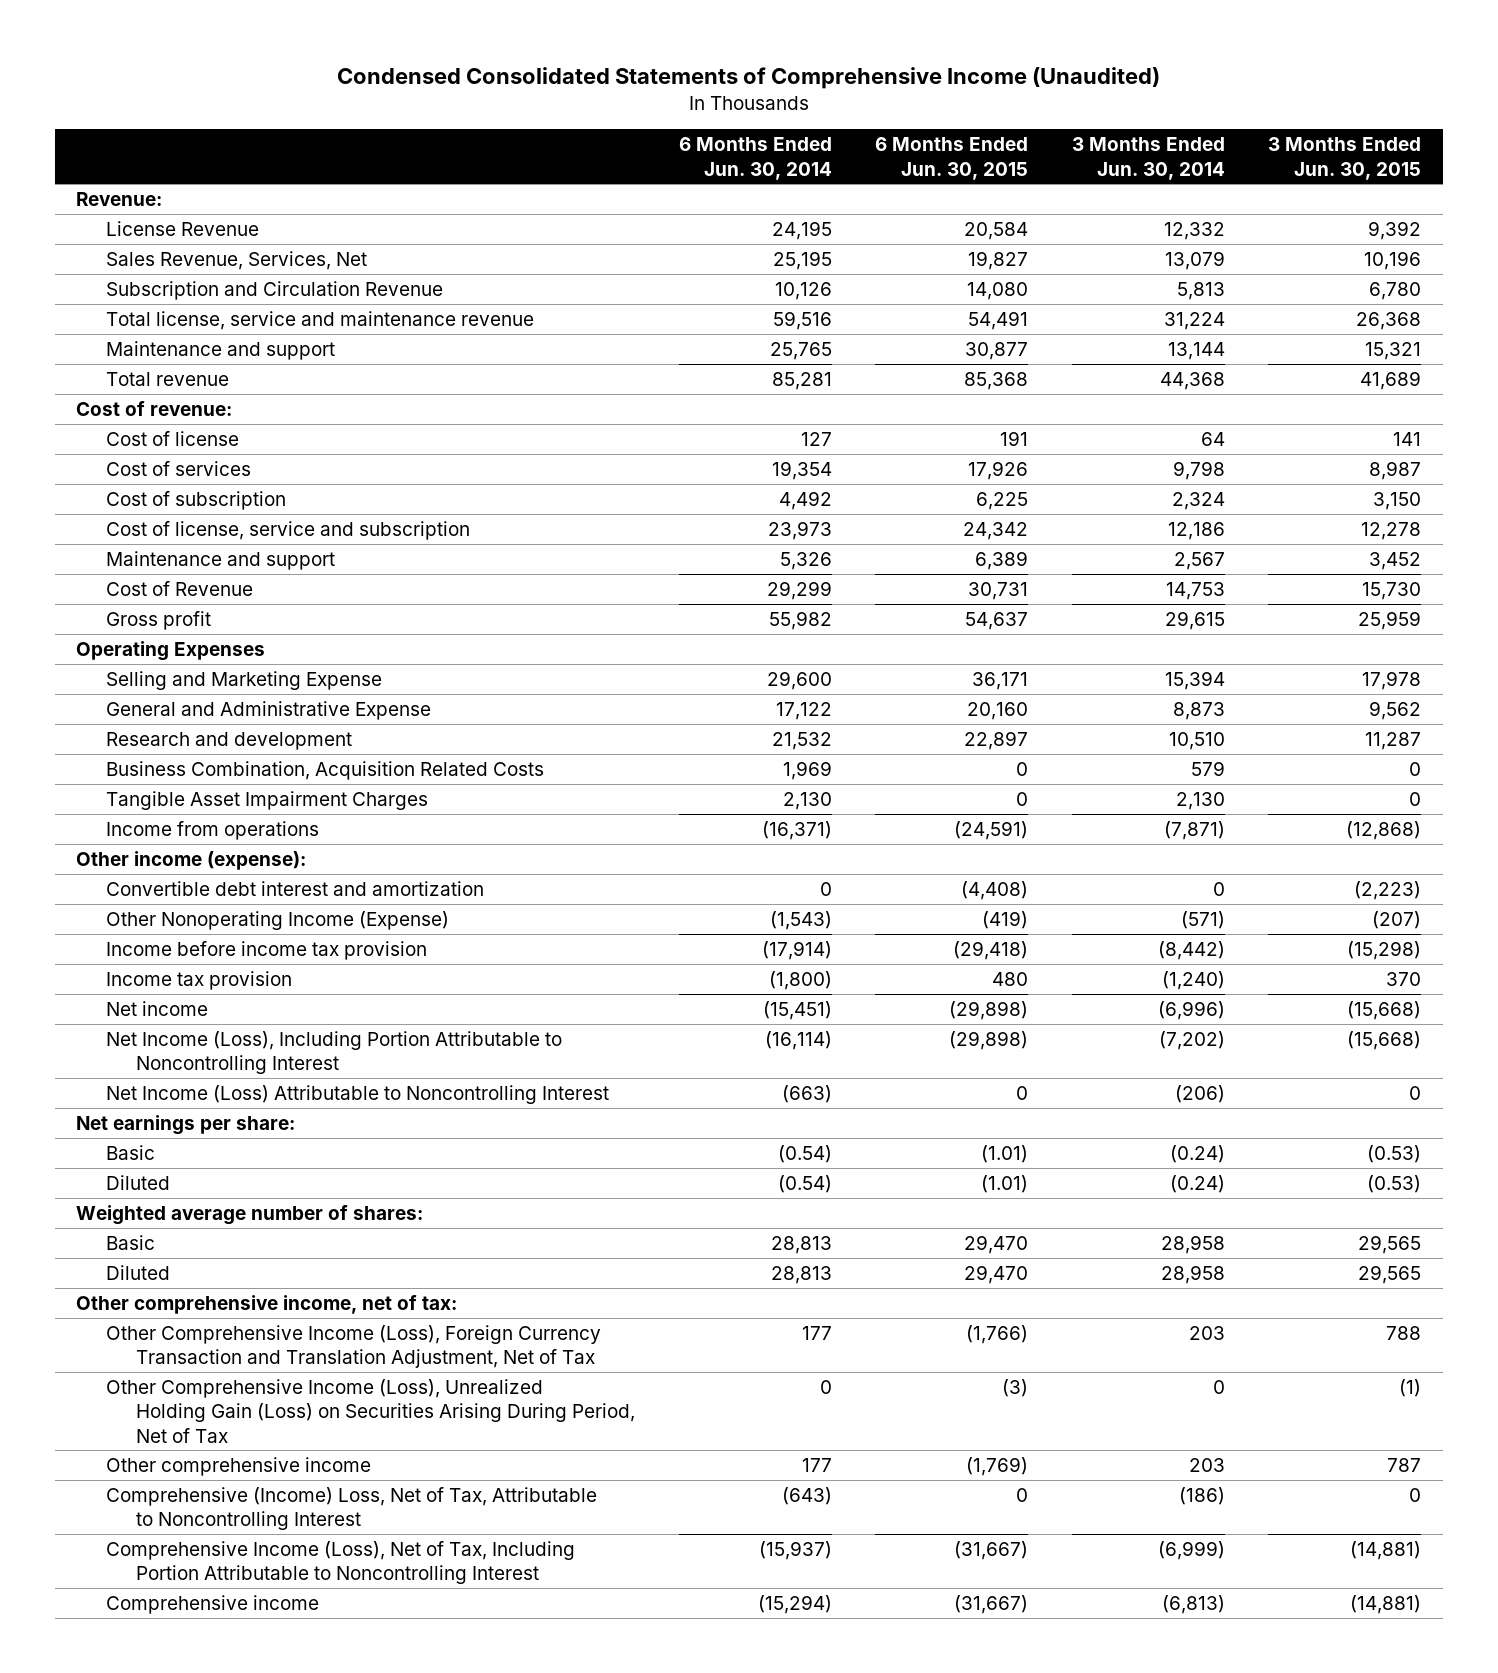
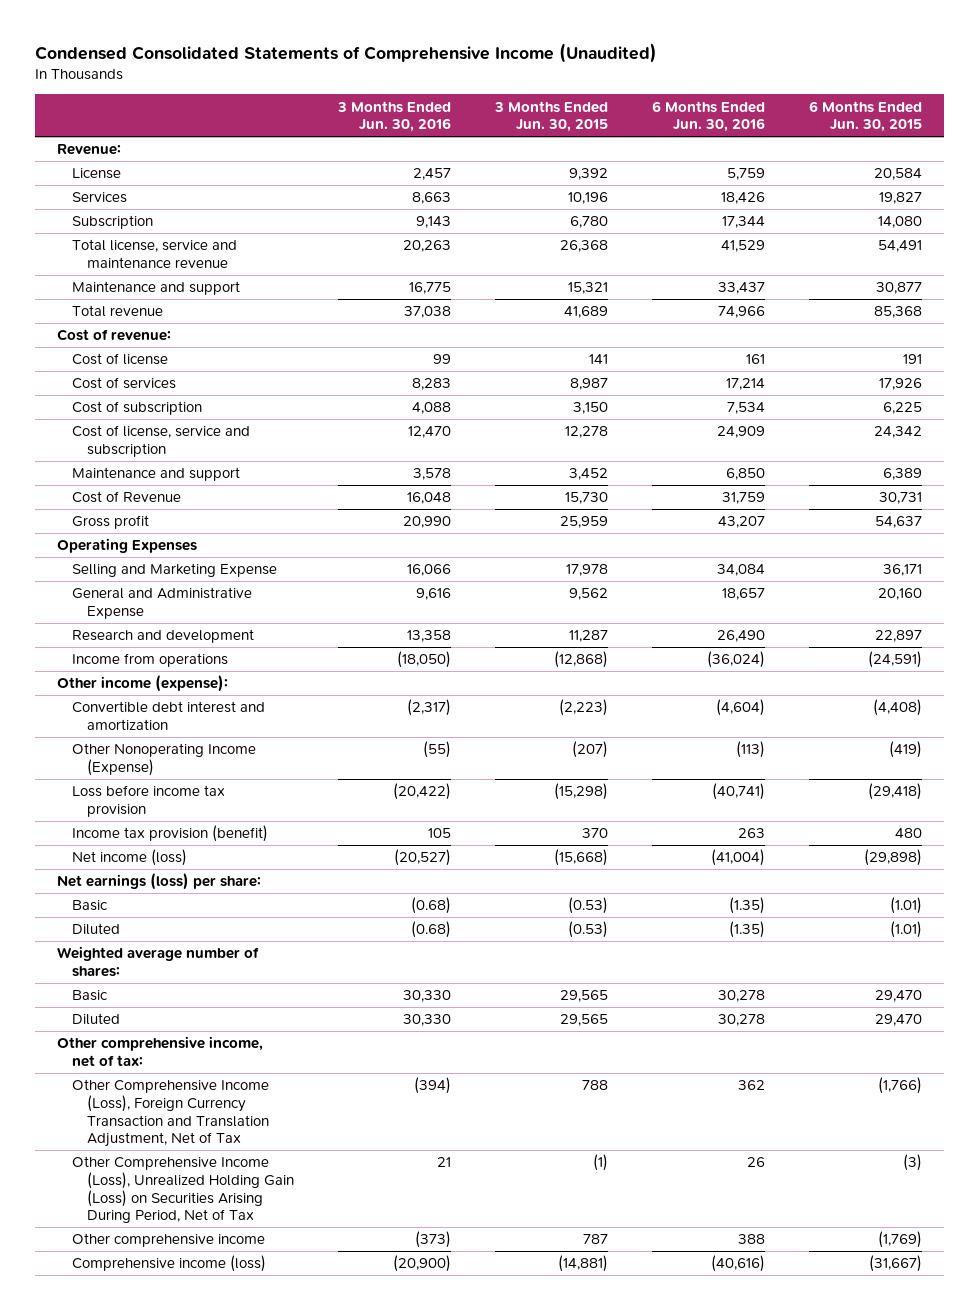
[678,137,832,180] 6 Months Ended Jun. 30, 2014 -> none
[1071,137,1225,180] 3 Months Ended Jun. 30, 2014 -> none
none -> [337,100,452,133] 3 Months Ended Jun. 30, 2016
none -> [652,100,766,133] 6 Months Ended Jun. 30, 2016
[106,220,260,236] License Revenue -> [72,168,122,180] License
[106,250,368,270] Sales Revenue, Services, Net -> [72,192,128,204] Services
[106,280,444,300] Subscription and Circulation Revenue -> [72,215,154,230] Subscription
[106,760,545,780] Business Combination, Acquisition Related Costs -> none
[106,790,429,810] Tangible Asset Impairment Charges -> none
[106,1030,563,1075] Net Income (Loss), Including Portion Attributable to Noncontrolling Interest -> none
[106,1084,610,1104] Net Income (Loss) Attributable to Noncontrolling Interest -> none
[106,940,428,960] Income before income tax provision -> [72,785,226,817] Loss before income tax provision
[106,970,293,990] Income tax provision -> [72,825,269,843] Income tax provision (benefit)
[106,1000,209,1016] Net income -> [72,849,188,867] Net income (loss)
[76,1114,296,1135] Net earnings per share: -> [57,873,262,891] Net earnings (loss) per share:
[106,1486,598,1531] Comprehensive (Income) Loss, Net of Tax, Attributable to Noncontrolling Interest -> none
[106,1540,576,1585] Comprehensive Income (Loss), Net of Tax, Including Portion Attributable to Noncontrolling Interest -> none
[106,1594,320,1614] Comprehensive income -> [72,1255,267,1273] Comprehensive income (loss)

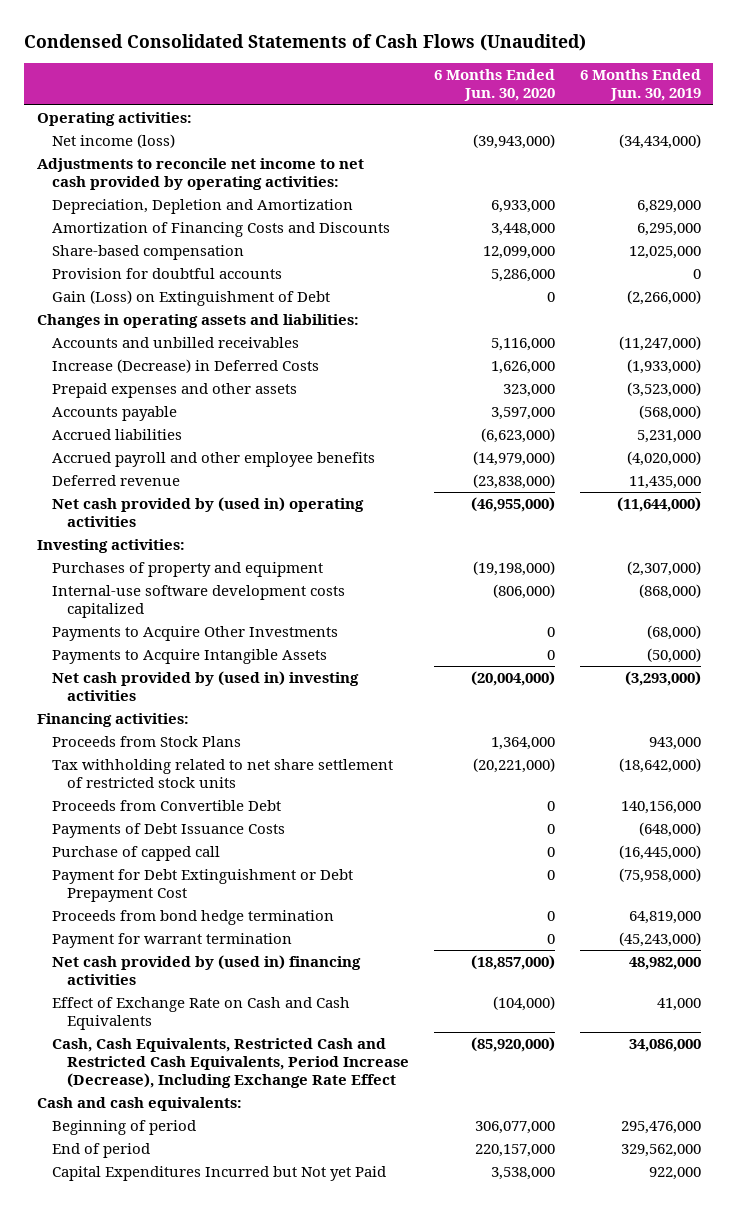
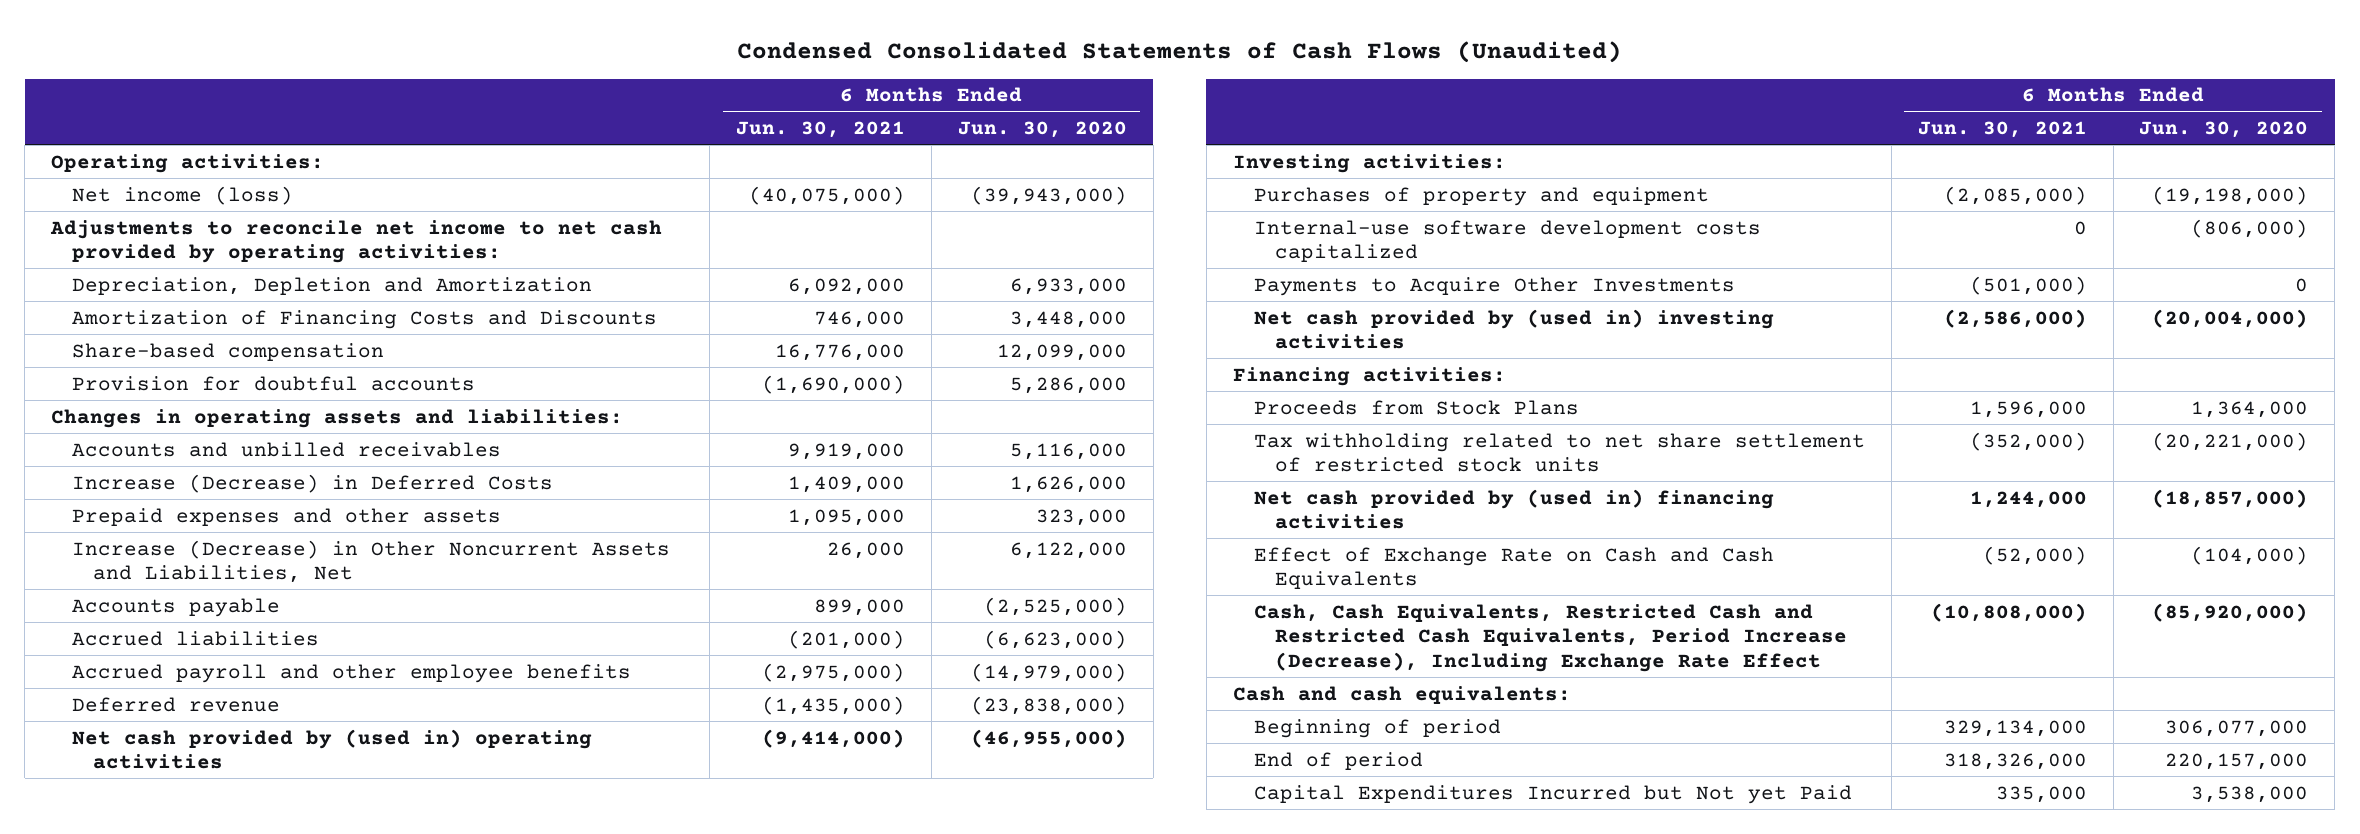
[579,69,701,102] 6 Months Ended Jun. 30, 2019 -> none
none -> [736,121,906,139] Jun. 30, 2021
[51,290,330,307] Gain (Loss) on Extinguishment of Debt -> none
none -> [72,539,671,584] Increase (Decrease) in Other Noncurrent Assets and Liabilities, Net
[490,407,555,421] 3,597,000 -> [983,596,1127,616] (2,525,000)
[51,649,327,665] Payments to Acquire Intangible Assets -> none
[51,800,281,812] Proceeds from Convertible Debt -> none
[51,823,285,839] Payments of Debt Issuance Costs -> none
[51,846,220,862] Purchase of capped call -> none
[51,869,353,903] Payment for Debt Extinguishment or Debt Prepayment Cost -> none
[51,910,334,926] Proceeds from bond hedge termination -> none
[51,933,292,949] Payment for warrant termination -> none

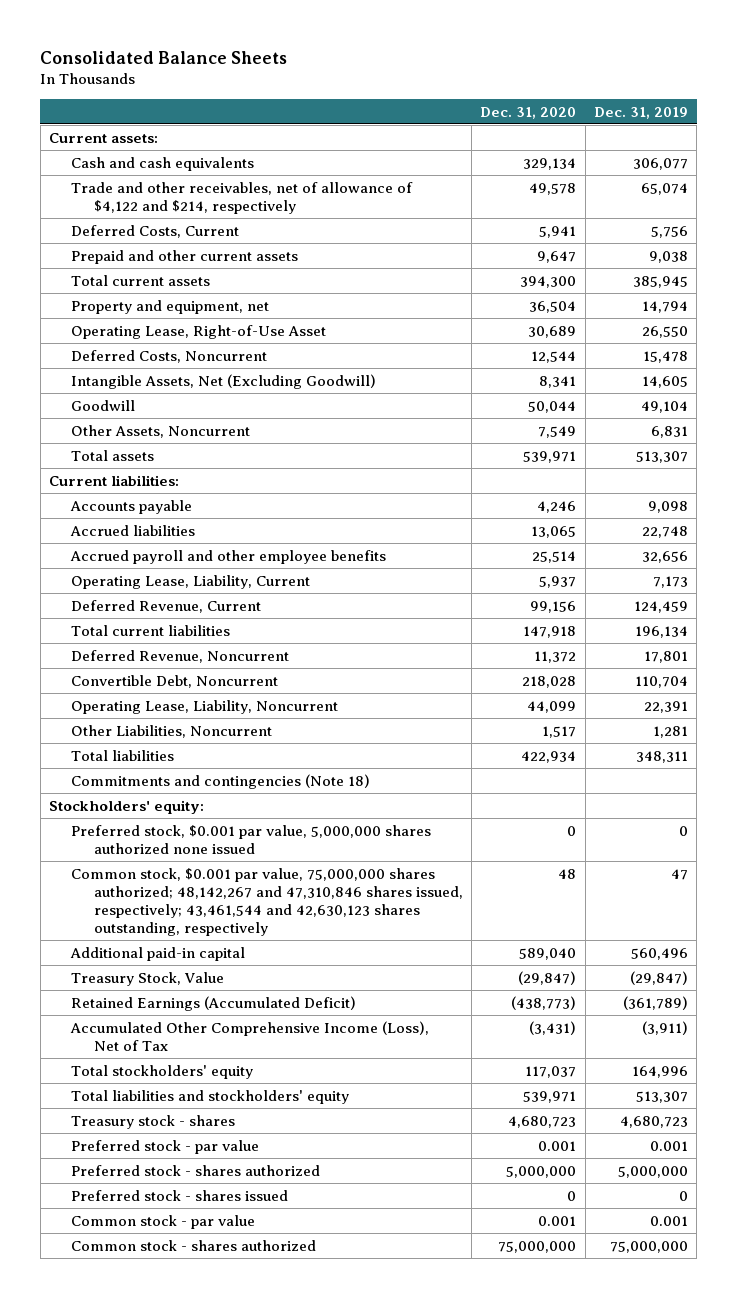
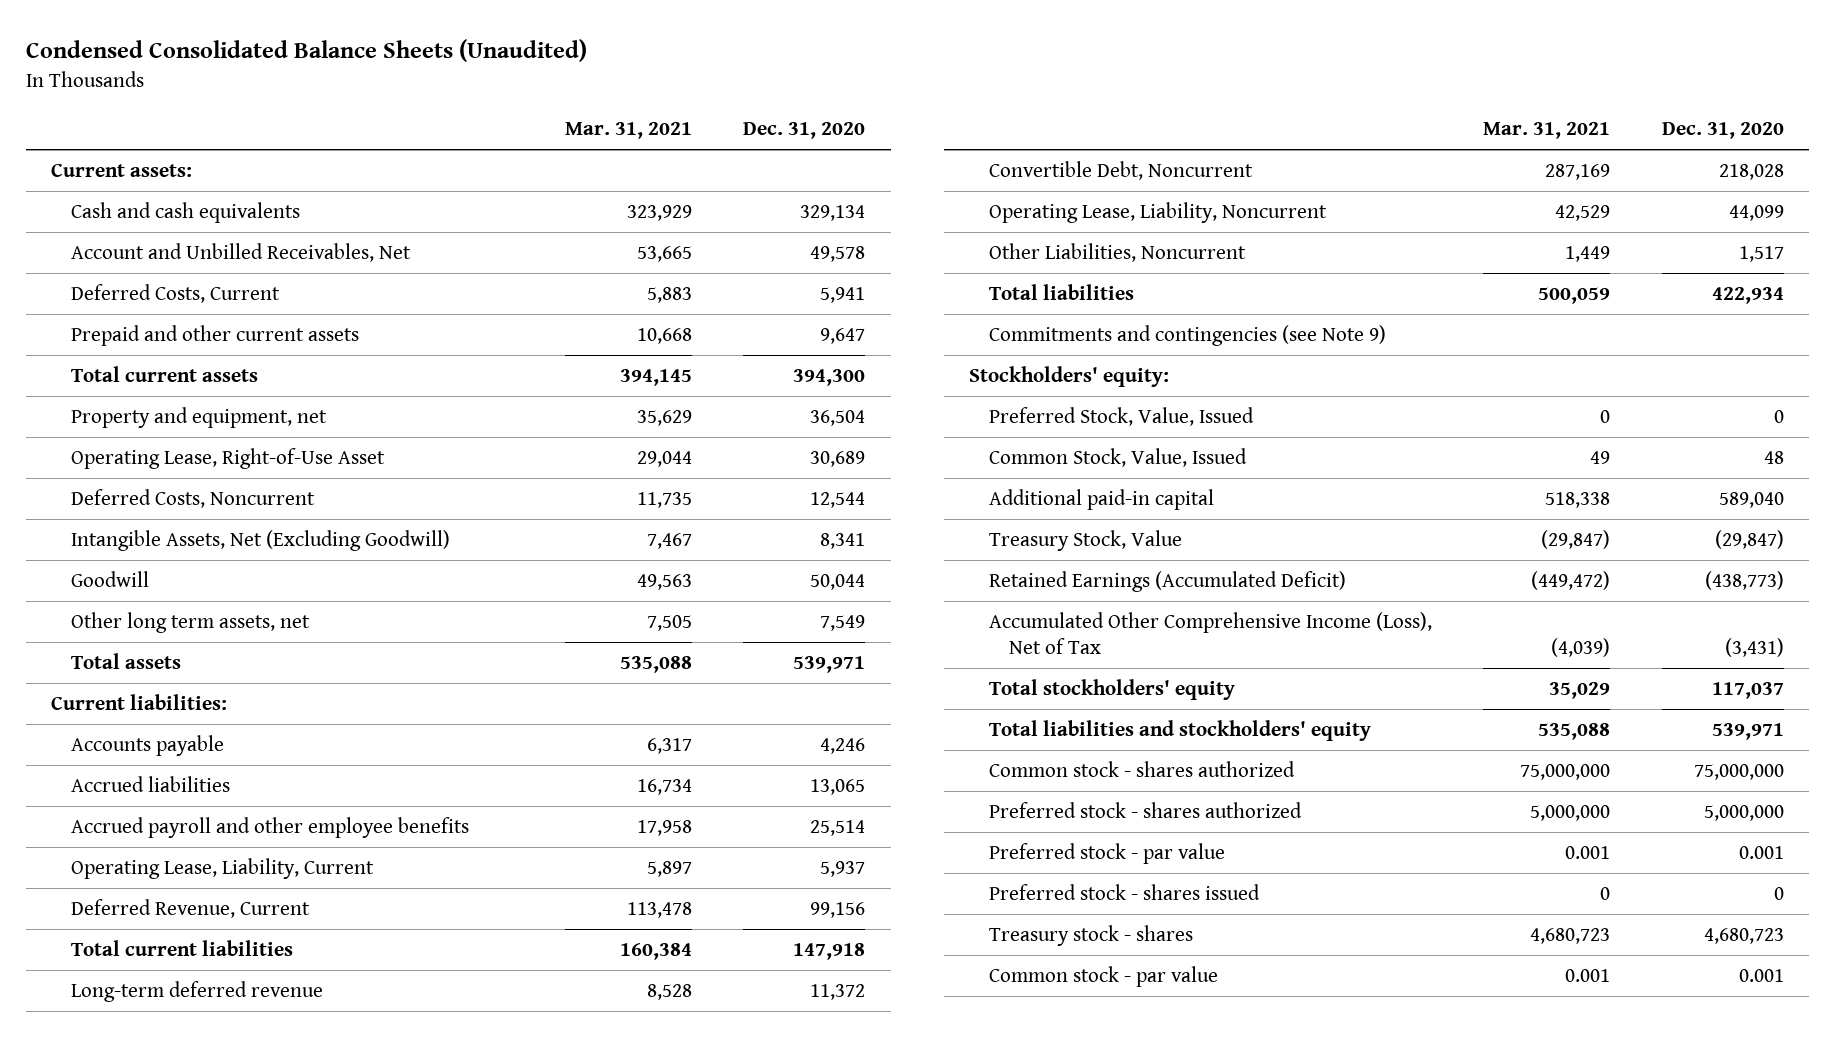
[40,50,288,64] Consolidated Balance Sheets -> [25,39,587,63] Condensed Consolidated Balance Sheets (Unaudited)
[594,106,689,119] Dec. 31, 2019 -> none
none -> [565,121,693,139] Mar. 31, 2021
[71,181,414,214] Trade and other receivables, net of allowance of $4,122 and $214, respectively -> [70,243,411,263] Account and Unbilled Receivables, Net
[71,424,251,438] Other Assets, Noncurrent -> [70,612,310,634] Other long term assets, net
[71,649,290,663] Deferred Revenue, Noncurrent -> [70,981,323,1003] Long-term deferred revenue
[71,773,371,789] Commitments and contingencies (Note 18) -> [989,325,1387,347] Commitments and contingencies (see Note 9)
[71,824,432,854] Preferred stock, $0.001 par value, 5,000,000 shares authorized none issued -> [989,407,1255,427] Preferred Stock, Value, Issued
[71,867,463,937] Common stock, $0.001 par value, 75,000,000 shares authorized; 48,142,267 and 47,310,846 shares issued, respectively; 43,461,544 and 42,630,123 shares outstanding, respectively -> [989,448,1248,468] Common Stock, Value, Issued
[71,1239,317,1251] Common stock - shares authorized -> [989,761,1296,778] Common stock - shares authorized
[71,1139,260,1154] Preferred stock - par value -> [989,843,1226,865] Preferred stock - par value
[71,1114,236,1129] Treasury stock - shares -> [989,925,1194,947] Treasury stock - shares

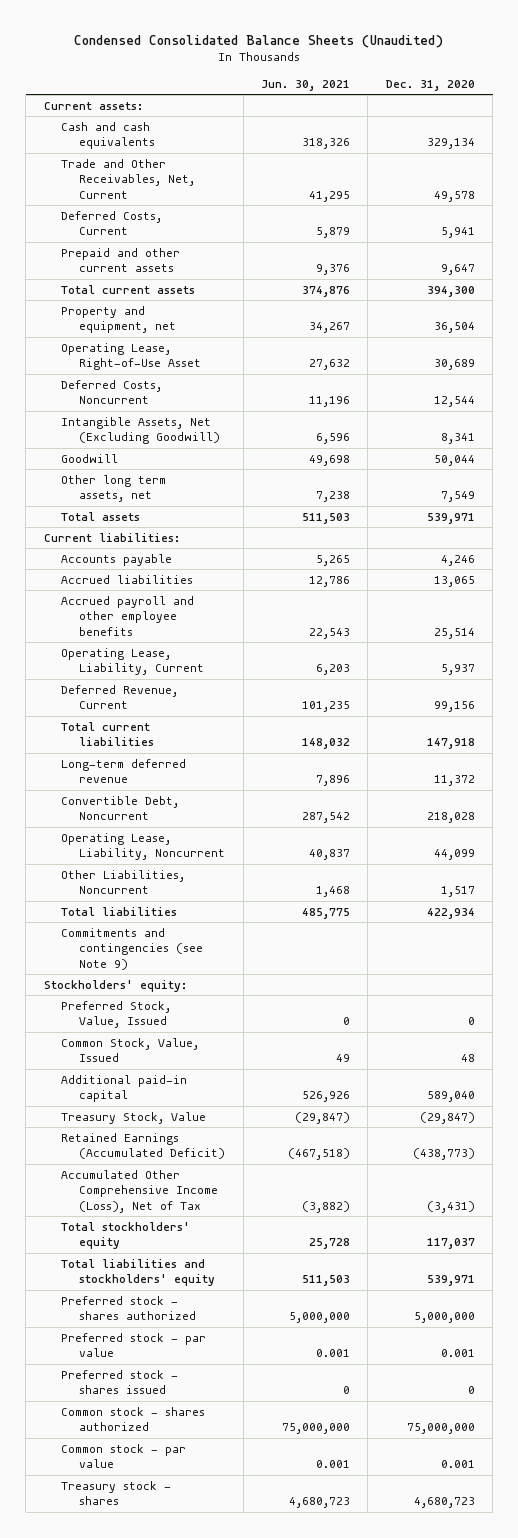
[565,121,693,139] Mar. 31, 2021 -> none
none -> [260,79,350,91] Jun. 30, 2021
[70,243,411,263] Account and Unbilled Receivables, Net -> [61,158,196,199] Trade and Other Receivables, Net, Current
[989,761,1296,778] Common stock - shares authorized -> [61,1406,206,1432] Common stock - shares authorized
[989,925,1194,947] Treasury stock - shares -> [61,1480,172,1506] Treasury stock - shares

